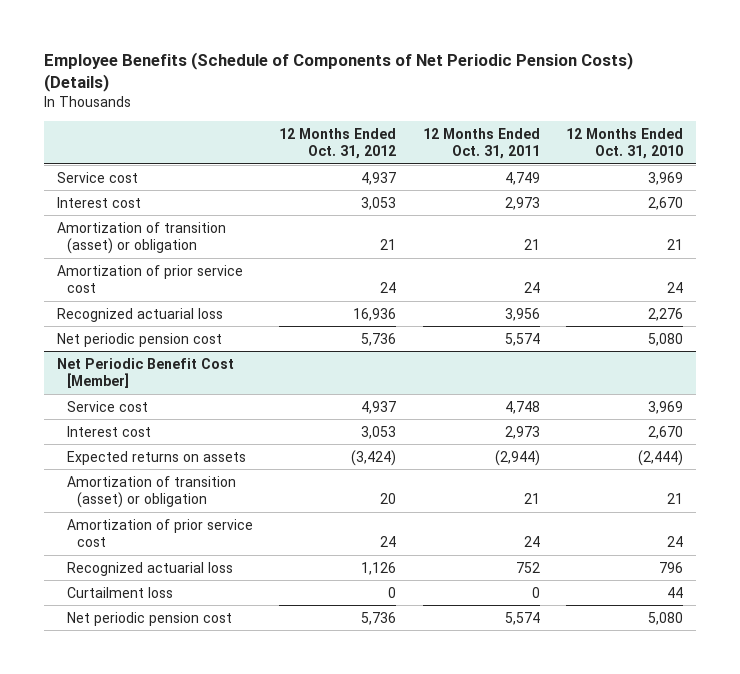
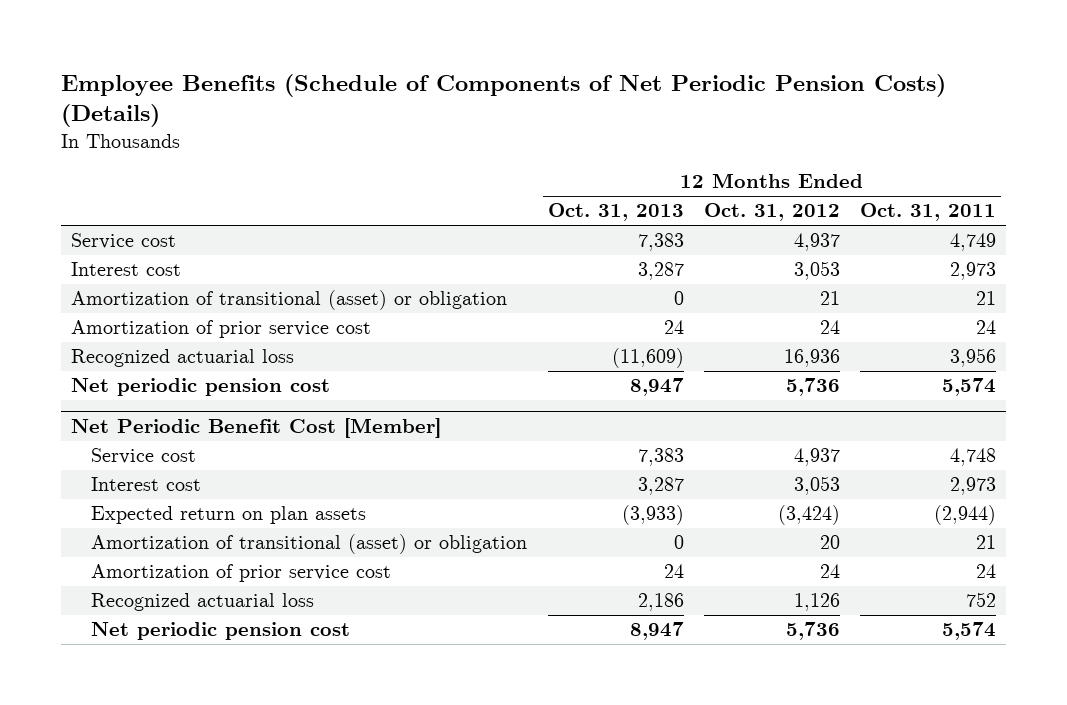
[566,127,684,160] 12 Months Ended Oct. 31, 2010 -> none
none -> [547,203,684,222] Oct. 31, 2013
[57,221,227,255] Amortization of transition (asset) or obligation -> [70,290,507,311] Amortization of transitional (asset) or obligation
[67,450,247,465] Expected returns on assets -> [91,506,367,525] Expected return on plan assets
[67,475,237,509] Amortization of transition (asset) or obligation -> [91,534,528,555] Amortization of transitional (asset) or obligation
[67,586,174,598] Curtailment loss -> none

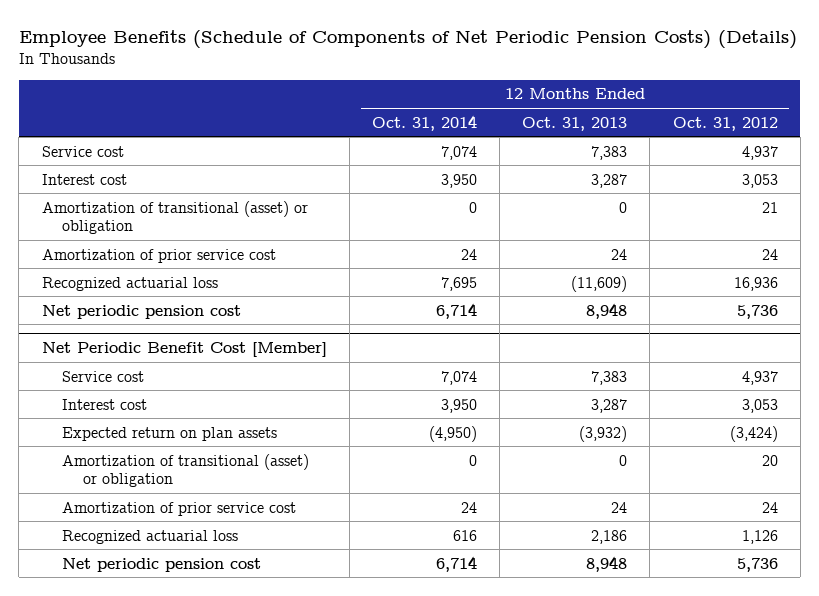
[860,203,997,222] Oct. 31, 2011 -> none
none -> [371,114,477,131] Oct. 31, 2014
[629,378,684,397] 8,947 -> [586,302,628,319] 8,948
[621,505,684,526] (3,933) -> [579,425,628,442] (3,932)
[629,622,684,641] 8,947 -> [586,555,628,572] 8,948

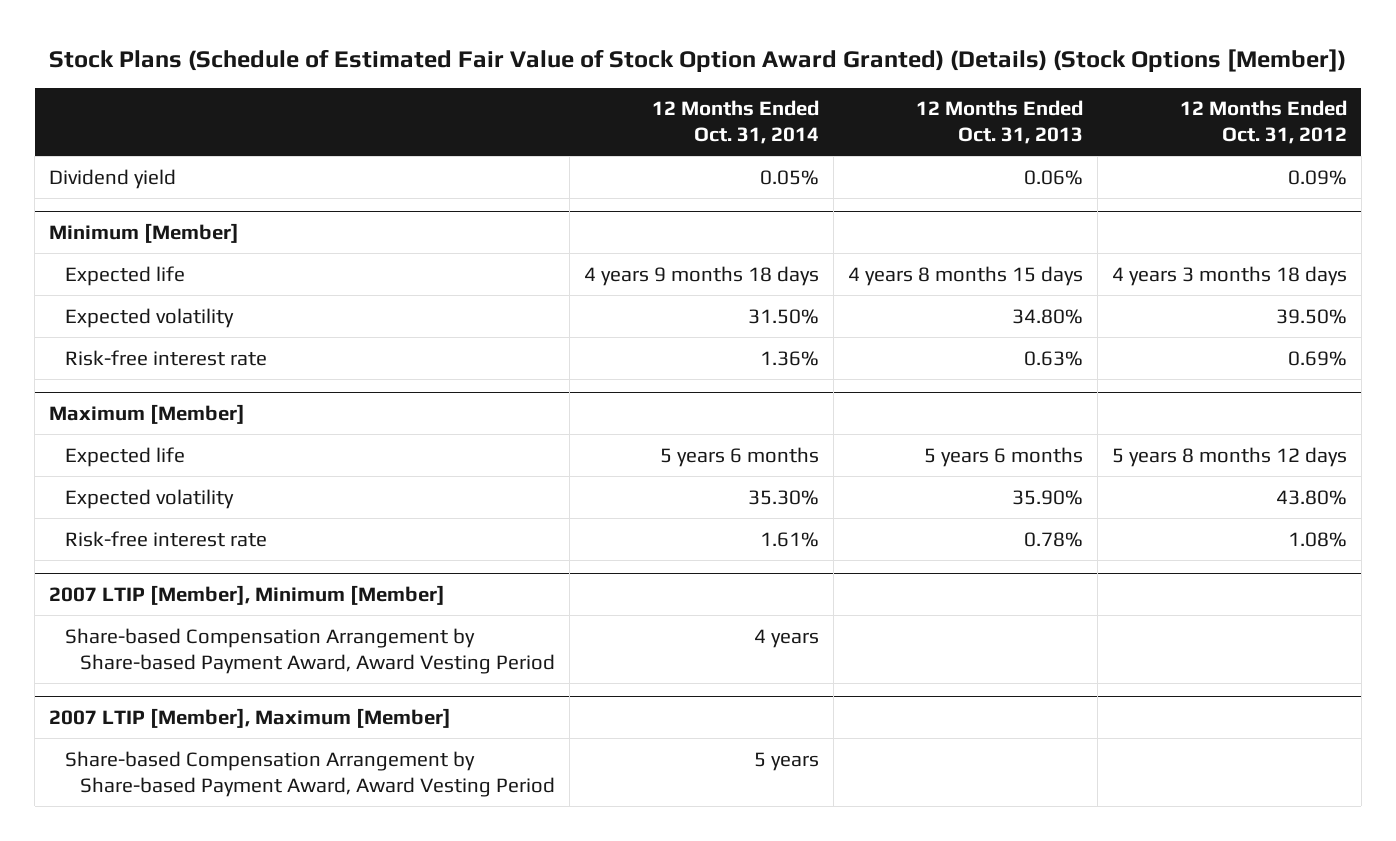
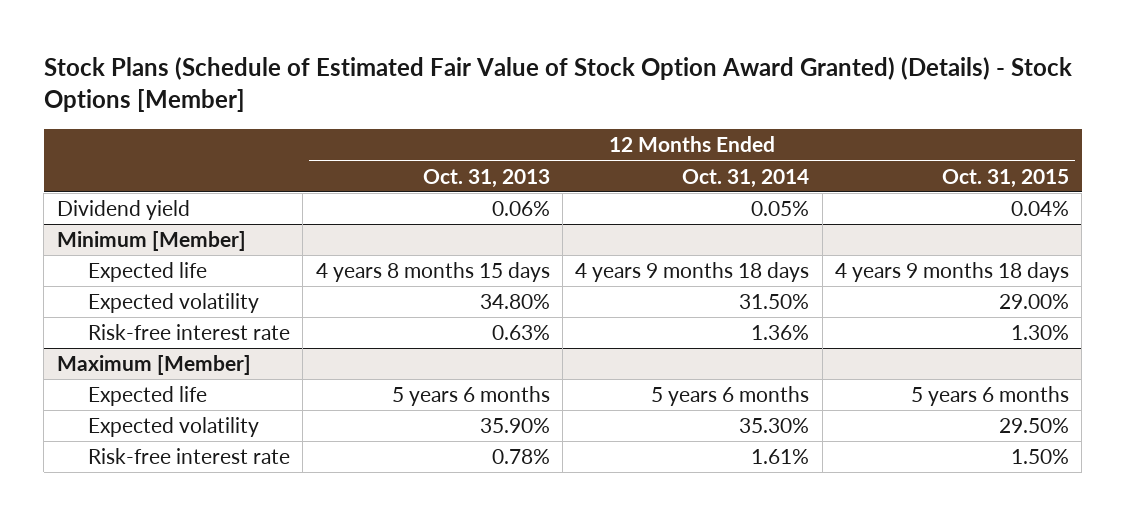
[49,48,1347,72] Stock Plans (Schedule of Estimated Fair Value of Stock Option Award Granted) (Details) (Stock Options [Member]) -> [43,57,1072,113] Stock Plans (Schedule of Estimated Fair Value of Stock Option Award Granted) (Details) - Stock Options [Member]
[1179,100,1347,145] 12 Months Ended Oct. 31, 2012 -> none
none -> [941,168,1069,188] Oct. 31, 2015
[49,584,446,605] 2007 LTIP [Member], Minimum [Member] -> none
[64,627,556,674] Share-based Compensation Arrangement by Share-based Payment Award, Award Vesting Period -> none
[49,707,452,728] 2007 LTIP [Member], Maximum [Member] -> none
[64,750,556,797] Share-based Compensation Arrangement by Share-based Payment Award, Award Vesting Period -> none

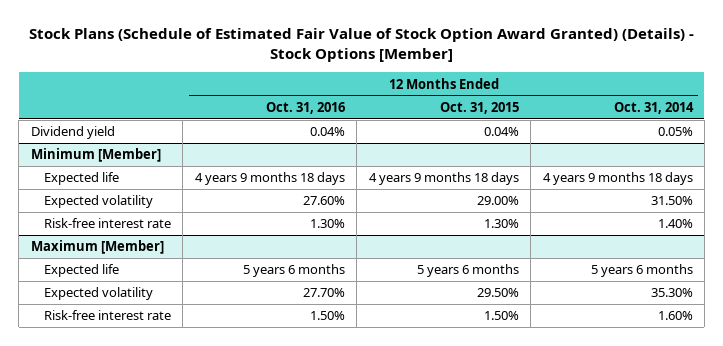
[422,168,550,188] Oct. 31, 2013 -> none
none -> [265,101,345,114] Oct. 31, 2016
[751,325,810,341] 1.36% -> [657,219,693,229] 1.40%
[751,449,810,465] 1.61% -> [657,311,693,321] 1.60%

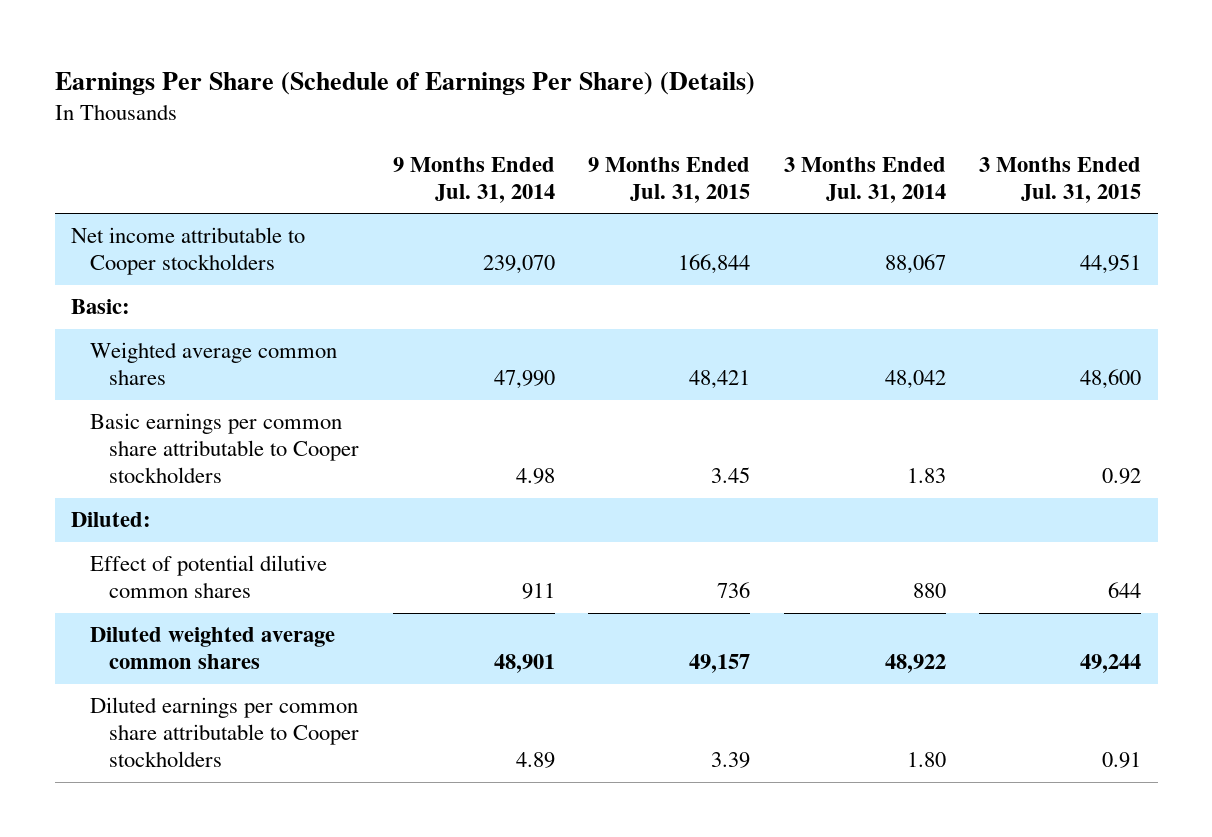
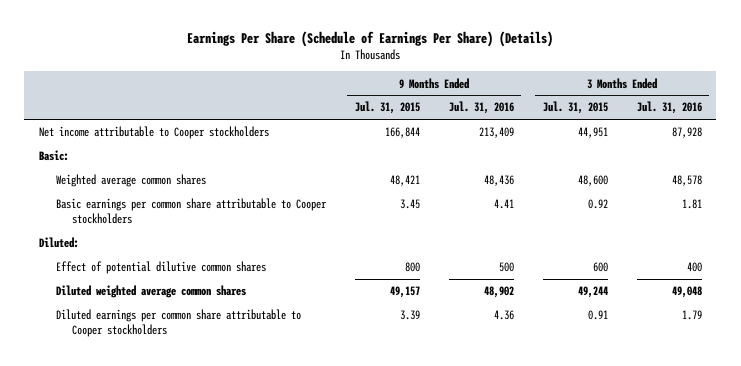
[392,156,555,203] 9 Months Ended Jul. 31, 2014 -> none
[783,156,946,203] 3 Months Ended Jul. 31, 2014 -> none
none -> [448,101,514,115] Jul. 31, 2016
none -> [636,101,702,115] Jul. 31, 2016
[717,582,751,599] 736 -> [404,262,420,273] 800
[1107,582,1141,599] 644 -> [592,262,608,273] 600

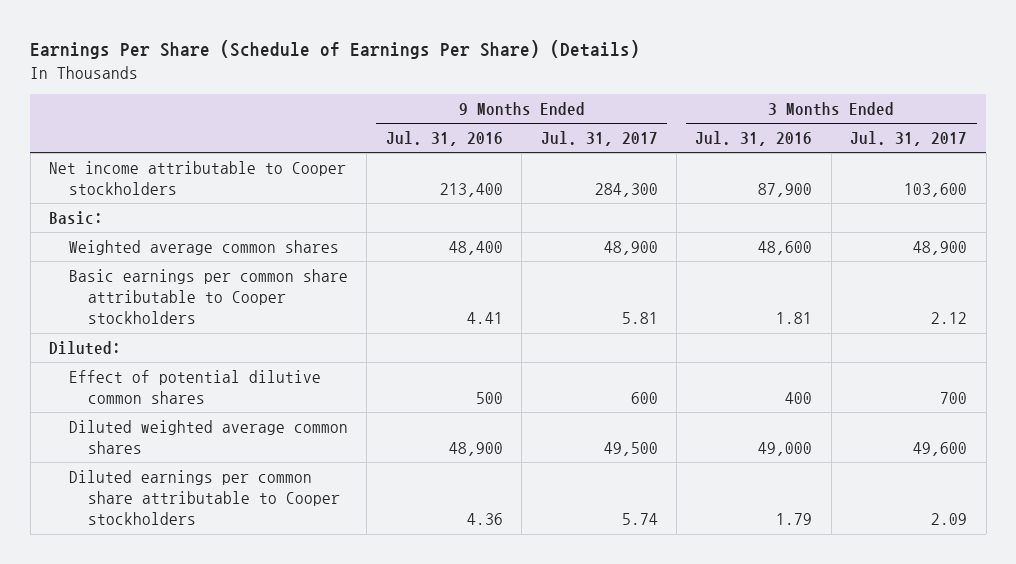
[354,101,420,115] Jul. 31, 2015 -> none
[542,101,608,115] Jul. 31, 2015 -> none
none -> [540,130,658,146] Jul. 31, 2017
none -> [850,130,968,146] Jul. 31, 2017
[478,127,514,139] 213,409 -> [439,183,503,198] 213,400
[671,127,702,139] 87,928 -> [758,183,813,198] 87,900
[483,175,514,187] 48,436 -> [448,240,503,255] 48,400
[671,175,702,187] 48,578 -> [758,240,813,255] 48,600
[483,286,514,299] 48,902 -> [448,442,503,457] 48,900
[671,286,702,299] 49,048 -> [758,442,813,457] 49,000

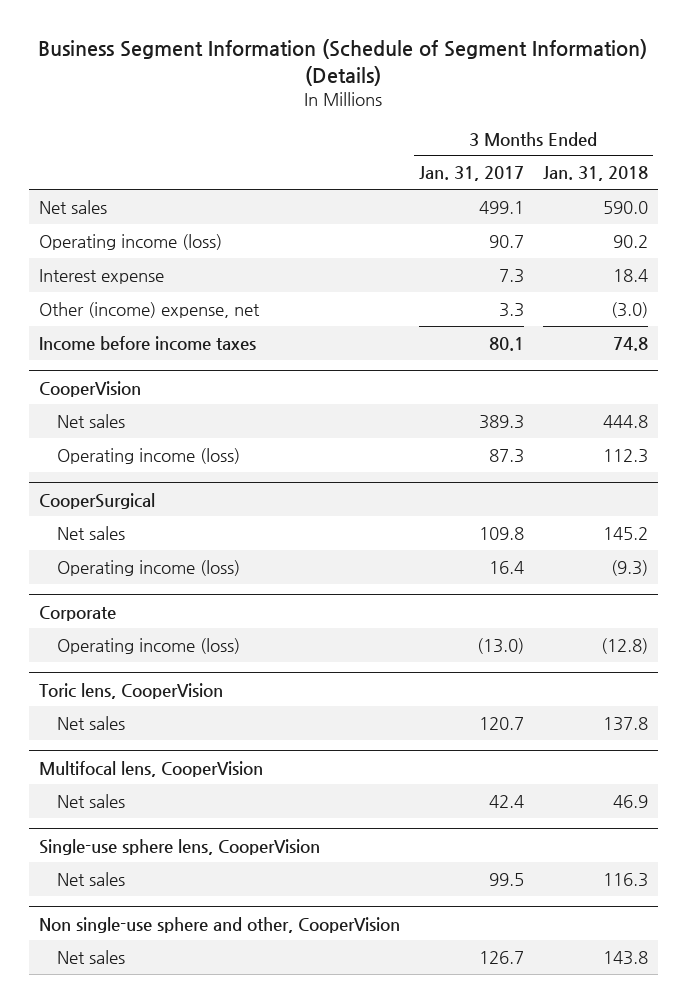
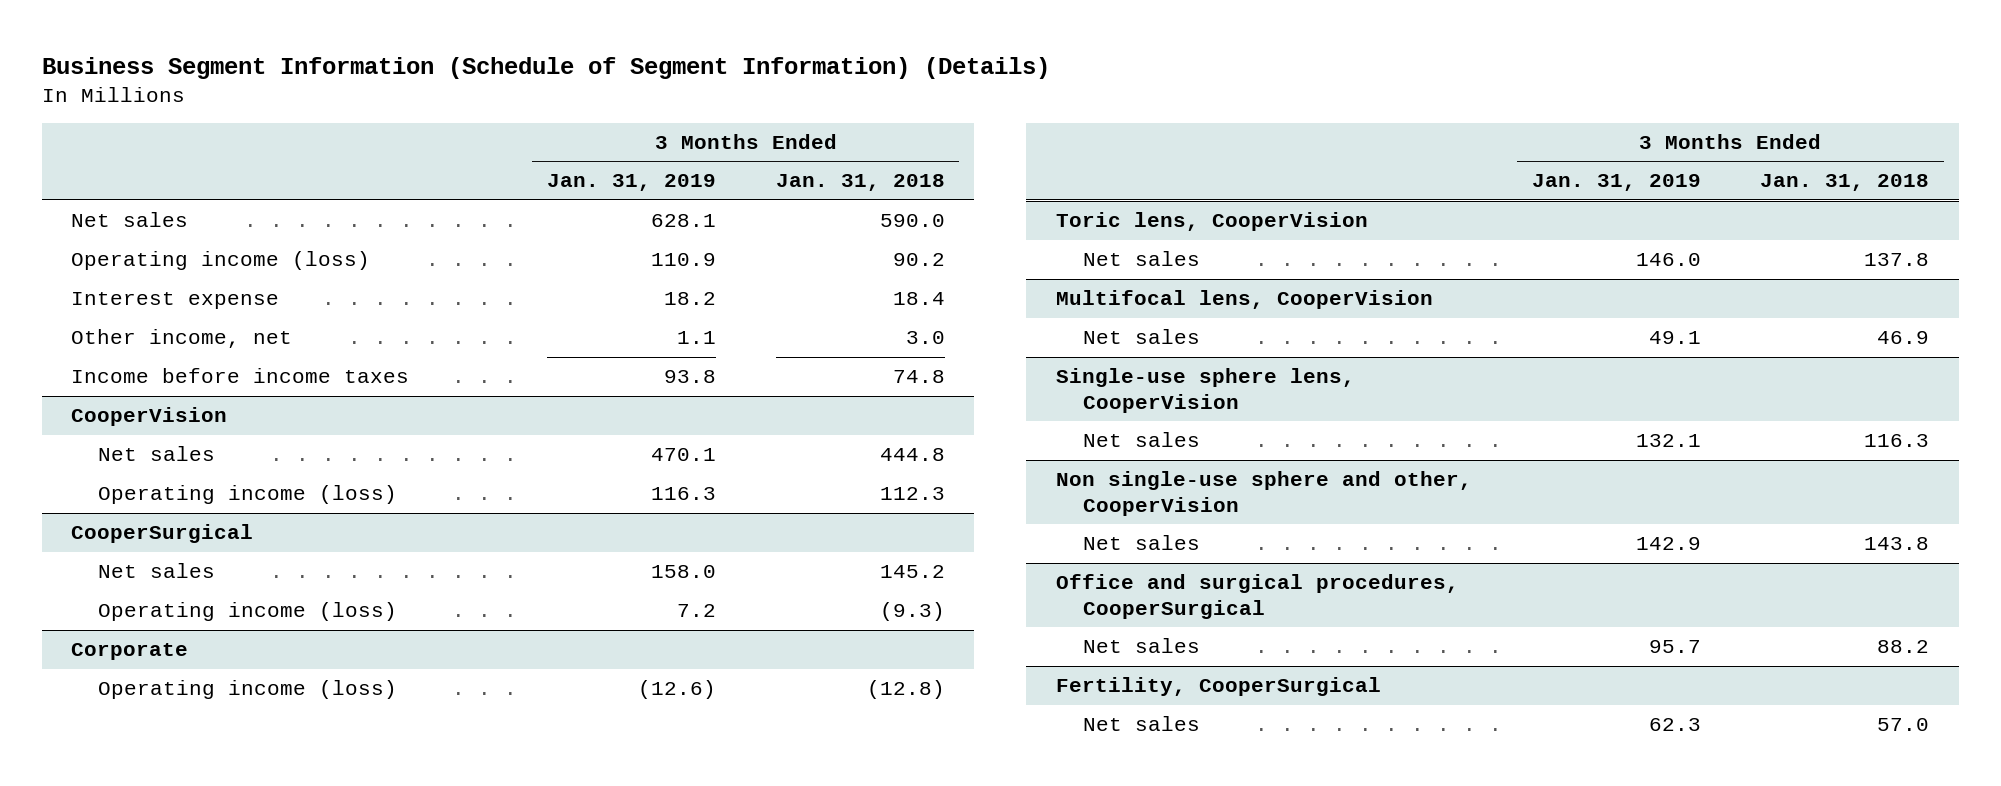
[418,166,524,182] Jan. 31, 2017 -> none
none -> [547,174,717,192] Jan. 31, 2019
[38,301,260,318] Other (income) expense, net -> [71,329,293,349] Other income, net
[610,301,648,318] (3.0) -> [905,331,945,345] 3.0
none -> [1055,574,1459,619] Office and surgical procedures, CooperSurgical
none -> [1082,638,1200,654] Net sales
none -> [1055,677,1381,697] Fertility, CooperSurgical
none -> [1082,716,1200,732] Net sales

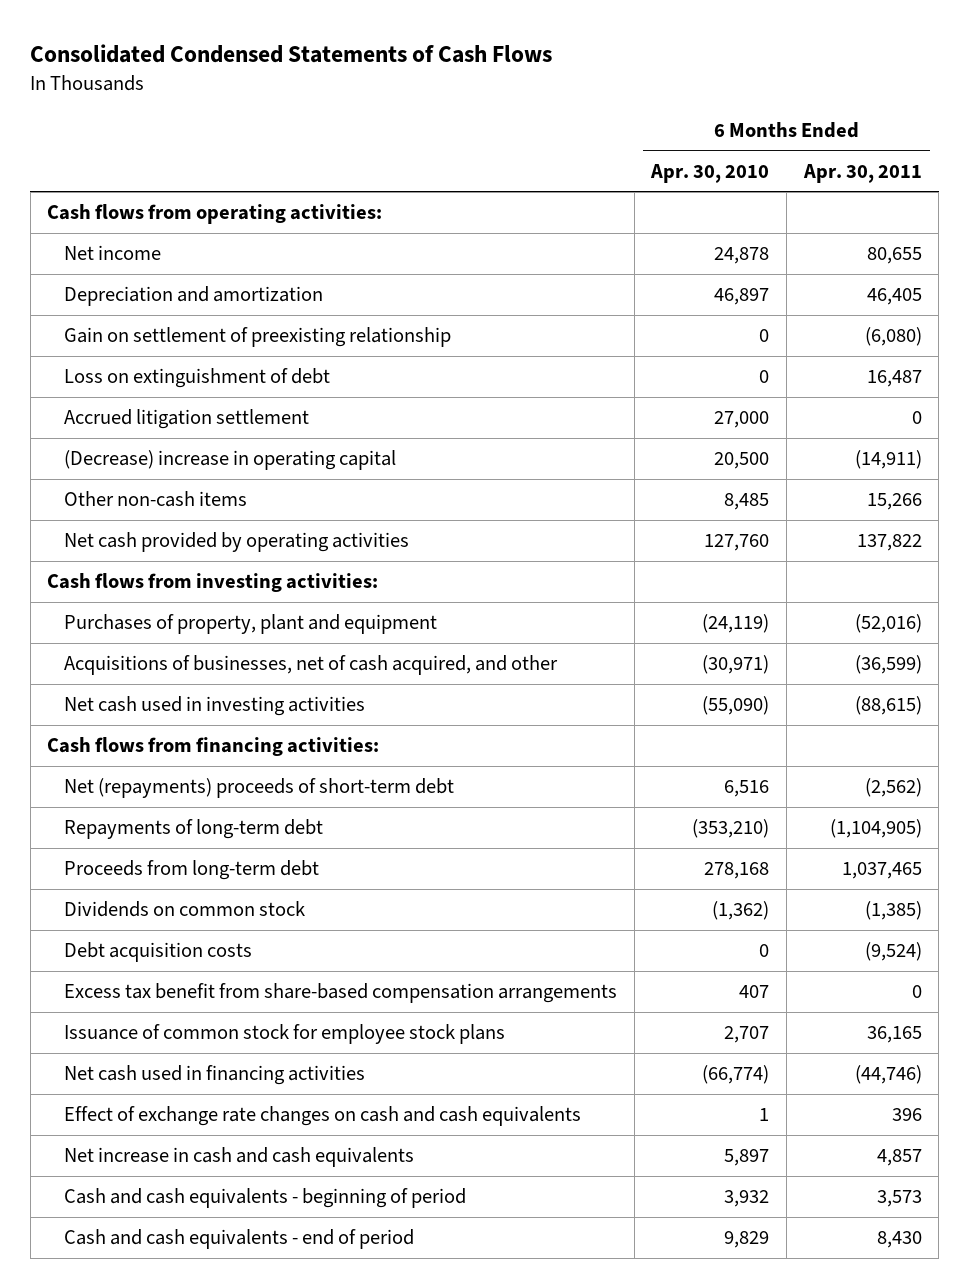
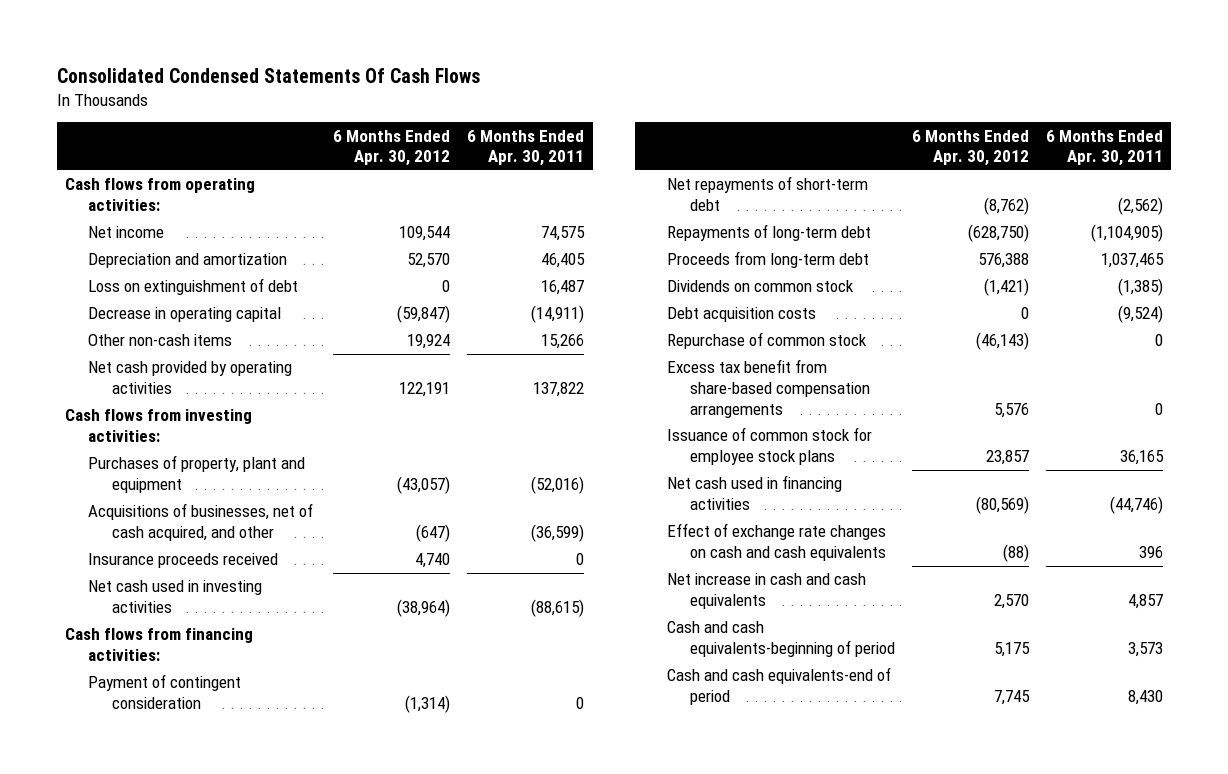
[30,44,553,64] Consolidated Condensed Statements of Cash Flows -> [56,67,480,83] Consolidated Condensed Statements Of Cash Flows
[650,163,770,183] Apr. 30, 2010 -> none
none -> [333,129,451,167] 6 Months Ended Apr. 30, 2012
[866,247,922,265] 80,655 -> [541,226,586,242] 74,575
[64,327,452,348] Gain on settlement of preexisting relationship -> none
[64,409,310,430] Accrued litigation settlement -> none
[64,450,397,471] (Decrease) increase in operating capital -> [88,307,282,323] Decrease in operating capital
none -> [88,553,279,569] Insurance proceeds received
none -> [88,674,242,710] Payment of contingent consideration
[64,778,455,799] Net (repayments) proceeds of short-term debt -> [666,176,868,212] Net repayments of short-term debt
none -> [666,332,867,350] Repurchase of common stock
[64,1188,467,1209] Cash and cash equivalents - beginning of period -> [666,621,895,658] Cash and cash equivalents-beginning of period
[64,1229,415,1250] Cash and cash equivalents - end of period -> [666,667,891,706] Cash and cash equivalents-end of period

